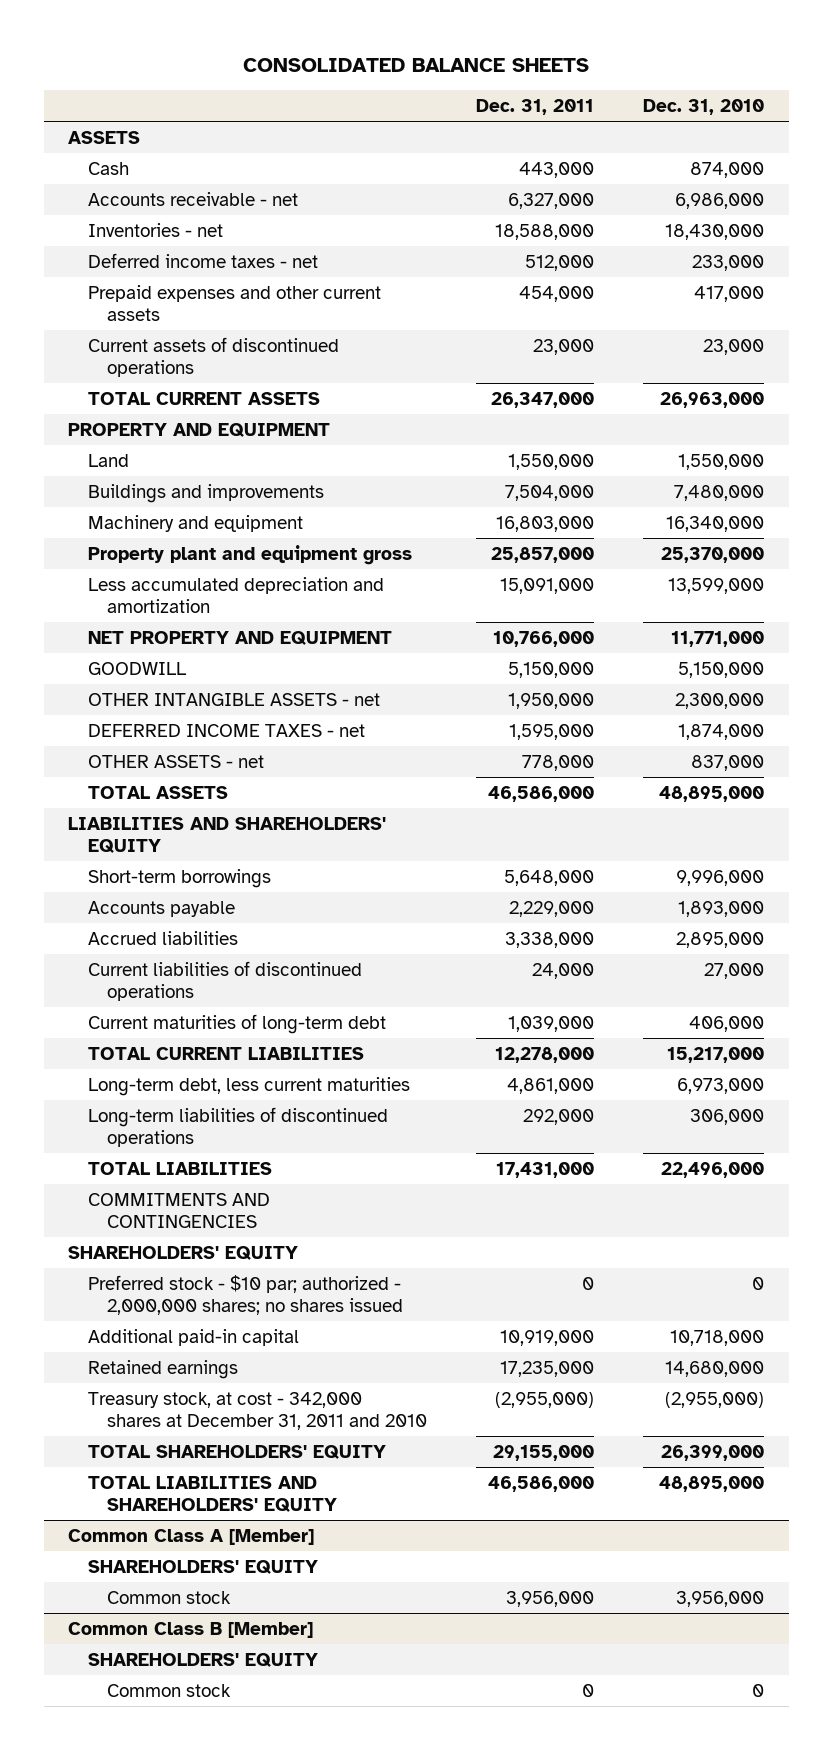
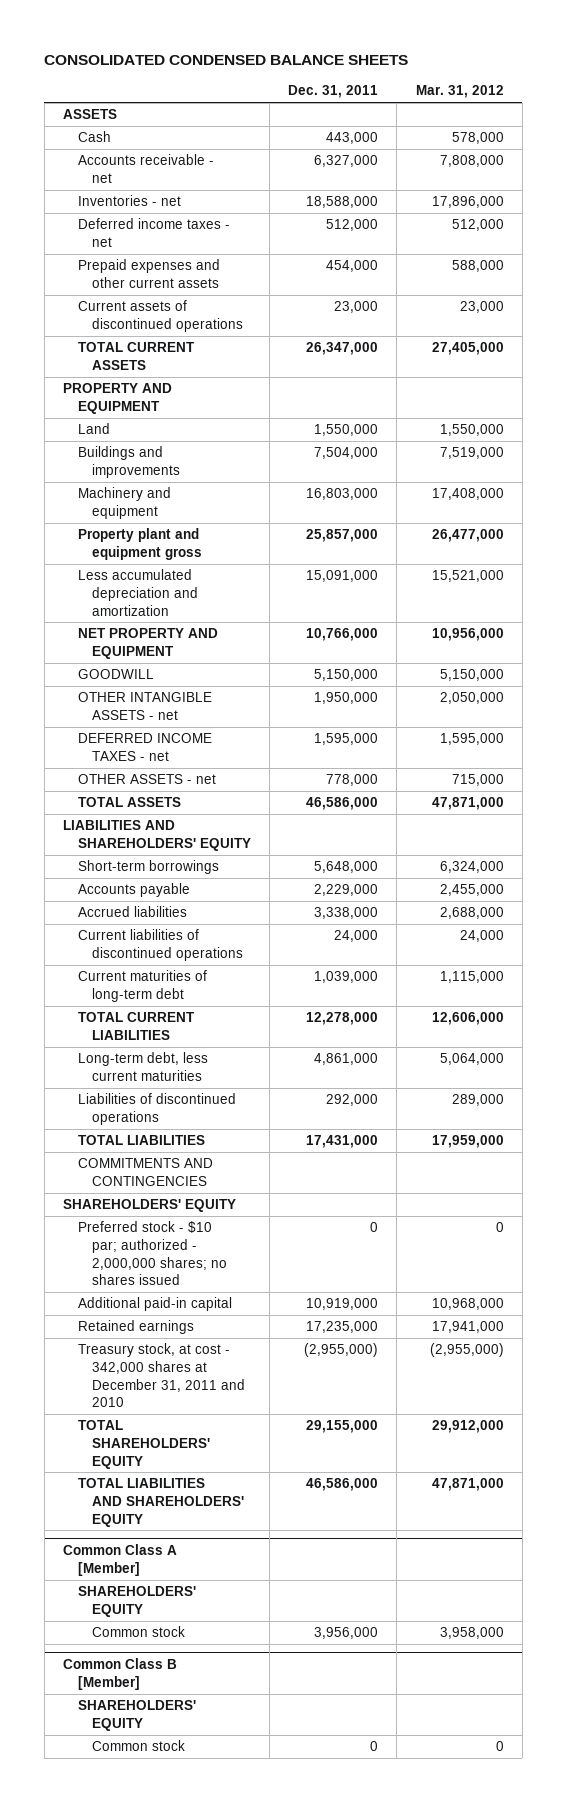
[243,58,590,73] CONSOLIDATED BALANCE SHEETS -> [44,55,409,66] CONSOLIDATED CONDENSED BALANCE SHEETS
[643,99,765,116] Dec. 31, 2010 -> none
none -> [415,85,504,99] Mar. 31, 2012
[87,1106,388,1147] Long-term liabilities of discontinued operations -> [77,1093,236,1125] Liabilities of discontinued operations

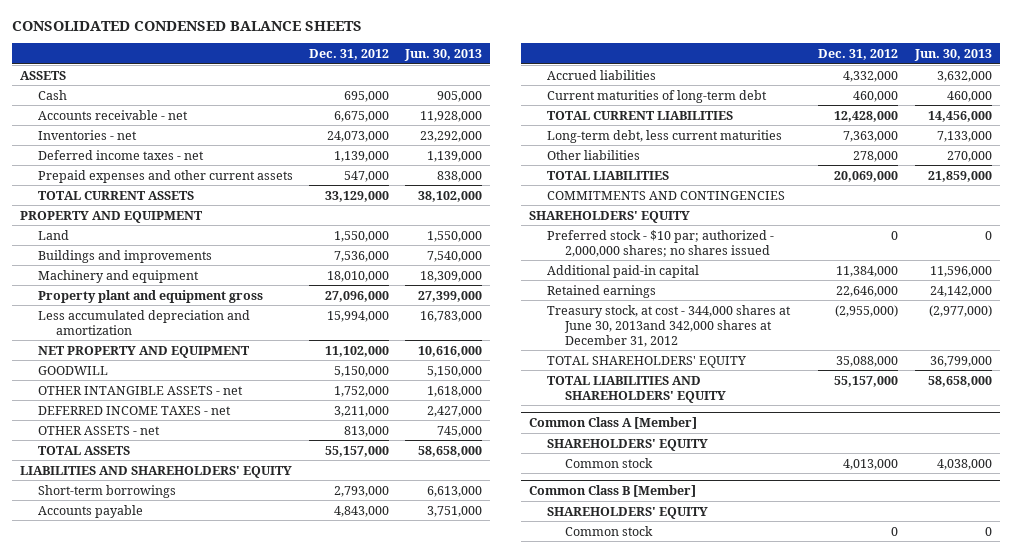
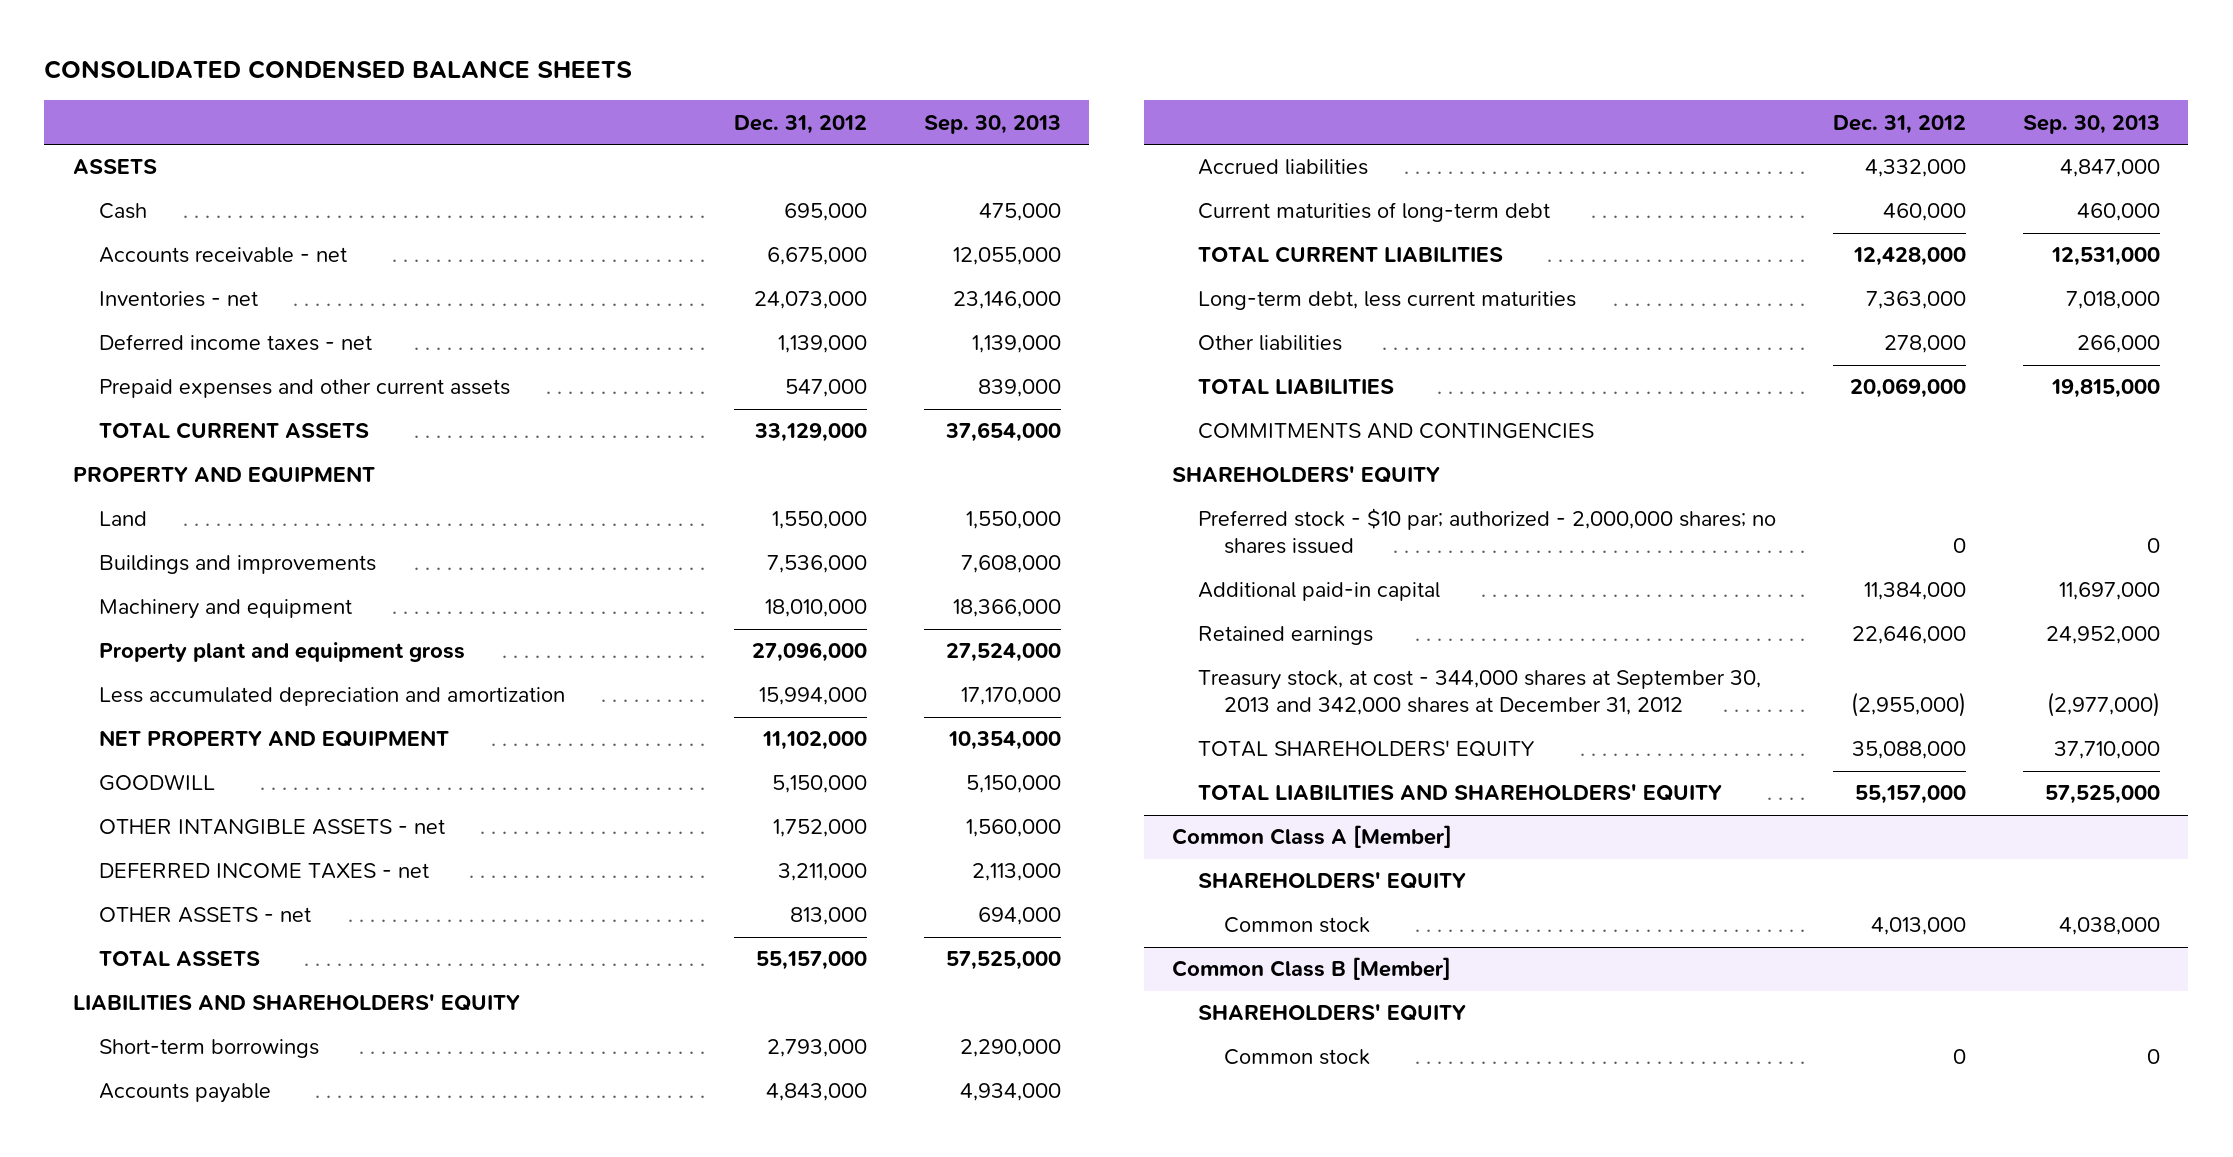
[403,48,482,61] Jun. 30, 2013 -> none
none -> [923,114,1061,134] Sep. 30, 2013
[547,304,792,347] Treasury stock, at cost - 344,000 shares at June 30, 2013and 342,000 shares at December 31, 2012 -> [1198,670,1762,716] Treasury stock, at cost - 344,000 shares at September 30, 2013 and 342,000 shares at December 31, 2012

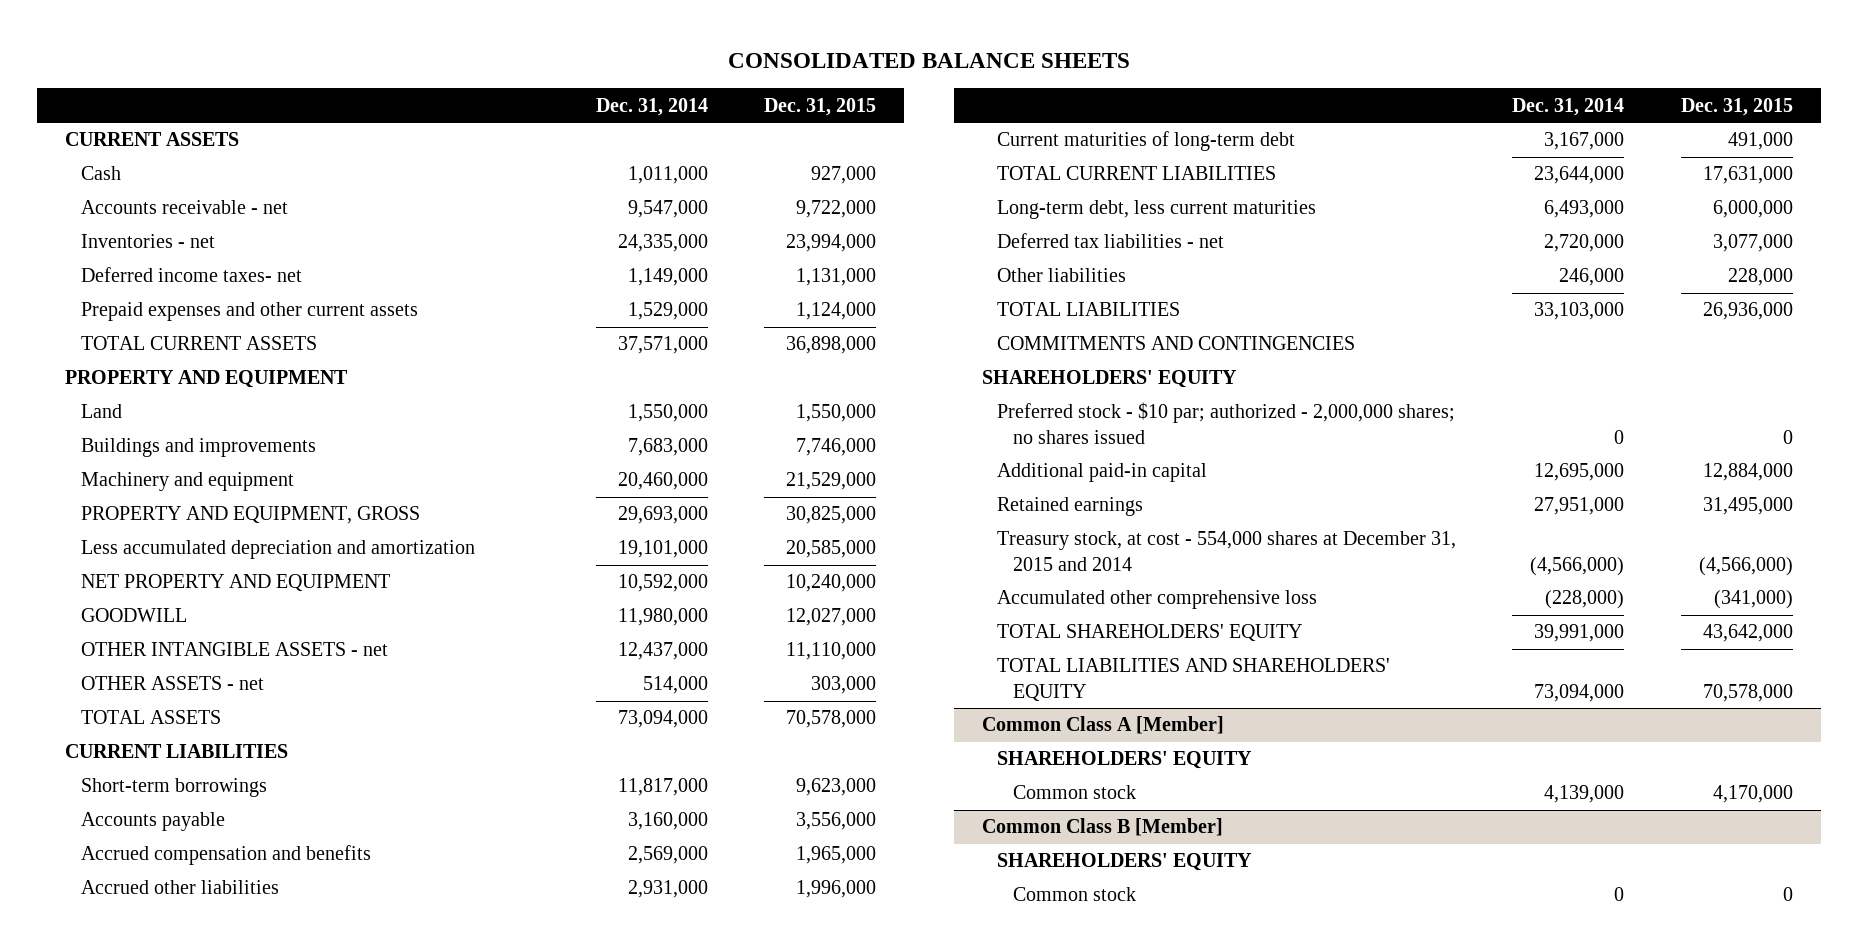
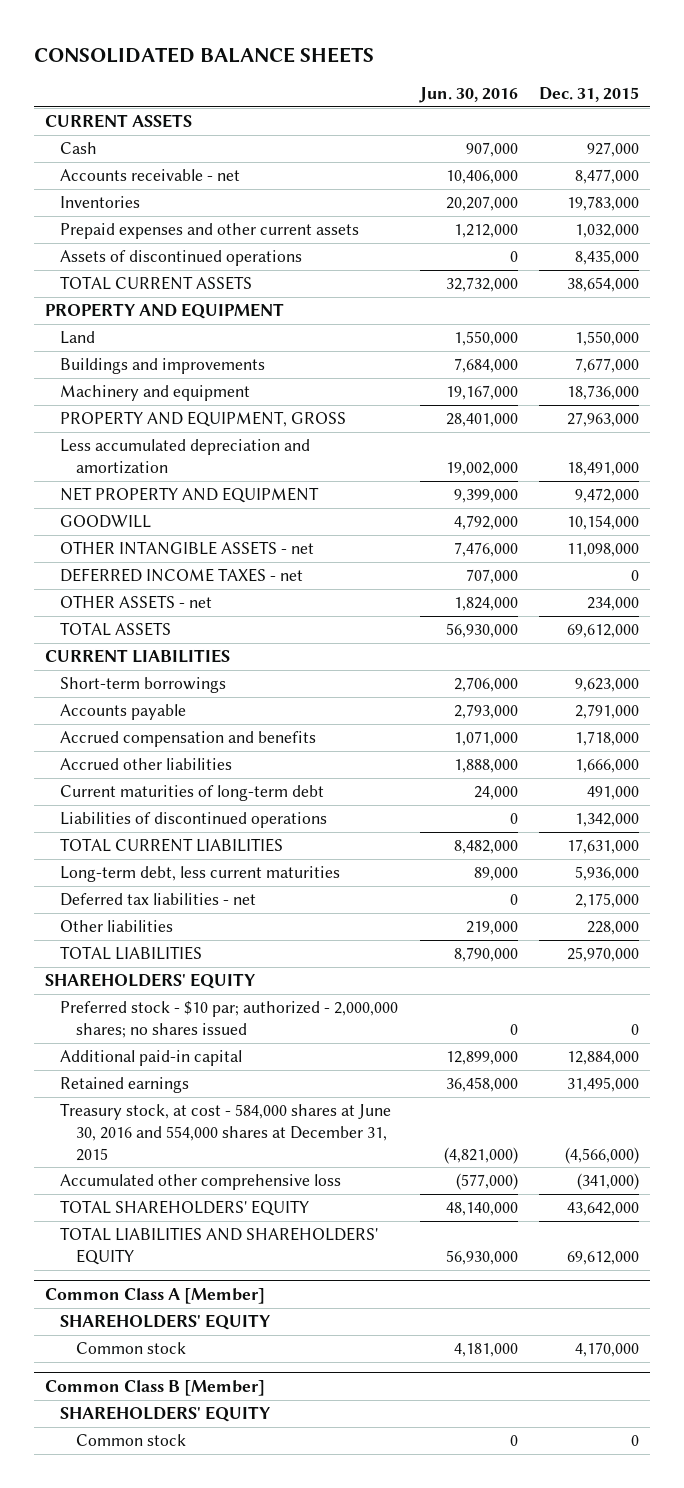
[595,97,708,116] Dec. 31, 2014 -> none
none -> [418,86,518,103] Jun. 30, 2016
[80,267,302,283] Deferred income taxes- net -> none
[796,200,877,219] 9,722,000 -> [574,169,639,185] 8,477,000
[80,234,215,249] Inventories - net -> [60,196,141,209] Inventories
[786,234,877,253] 23,994,000 -> [566,196,639,212] 19,783,000
[796,302,877,321] 1,124,000 -> [574,224,639,239] 1,032,000
none -> [60,250,303,267] Assets of discontinued operations
[786,336,877,355] 36,898,000 -> [566,277,639,293] 38,654,000
[796,438,877,457] 7,746,000 -> [574,358,639,374] 7,677,000
[786,472,877,491] 21,529,000 -> [566,385,639,401] 18,736,000
[786,506,877,525] 30,825,000 -> [566,412,639,428] 27,963,000
[786,540,877,559] 20,585,000 -> [566,461,639,476] 18,491,000
[786,574,877,593] 10,240,000 -> [574,488,639,504] 9,472,000
[786,608,877,627] 12,027,000 -> [566,515,639,531] 10,154,000
[786,642,877,661] 11,110,000 -> [566,543,639,558] 11,098,000
none -> [60,568,304,583] DEFERRED INCOME TAXES - net
[811,676,877,695] 303,000 -> [586,597,639,612] 234,000
[786,710,877,729] 70,578,000 -> [566,624,639,639] 69,612,000
[796,812,877,831] 3,556,000 -> [574,704,639,720] 2,791,000
[796,846,877,865] 1,965,000 -> [574,731,639,747] 1,718,000
[796,880,877,899] 1,996,000 -> [574,759,639,774] 1,666,000
none -> [60,812,328,829] Liabilities of discontinued operations
[1712,200,1793,219] 6,000,000 -> [574,866,639,882] 5,936,000
[1712,234,1793,253] 3,077,000 -> [574,893,639,909] 2,175,000
[997,336,1356,351] COMMITMENTS AND CONTINGENCIES -> none
[1702,302,1793,321] 26,936,000 -> [566,947,639,963] 25,970,000
[997,531,1457,571] Treasury stock, at cost - 554,000 shares at December 31, 2015 and 2014 -> [60,1103,392,1161] Treasury stock, at cost - 584,000 shares at June 30, 2016 and 554,000 shares at December 31, 2015
[1702,683,1793,702] 70,578,000 -> [566,1250,639,1265] 69,612,000

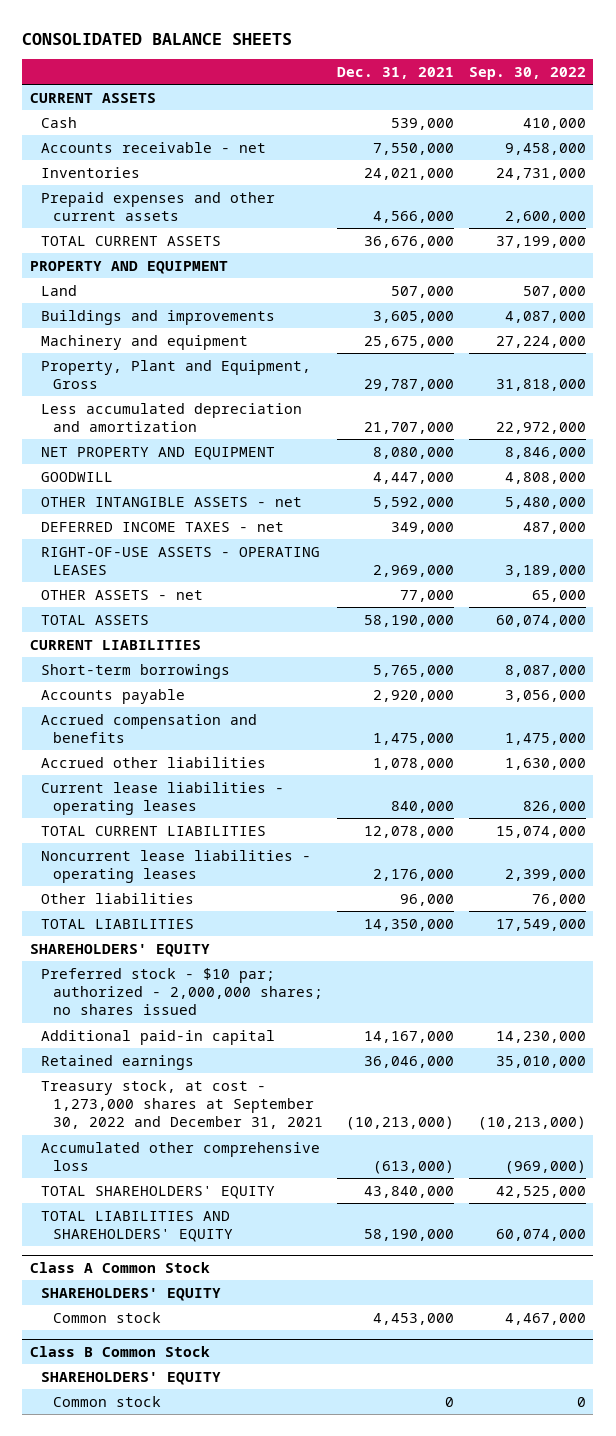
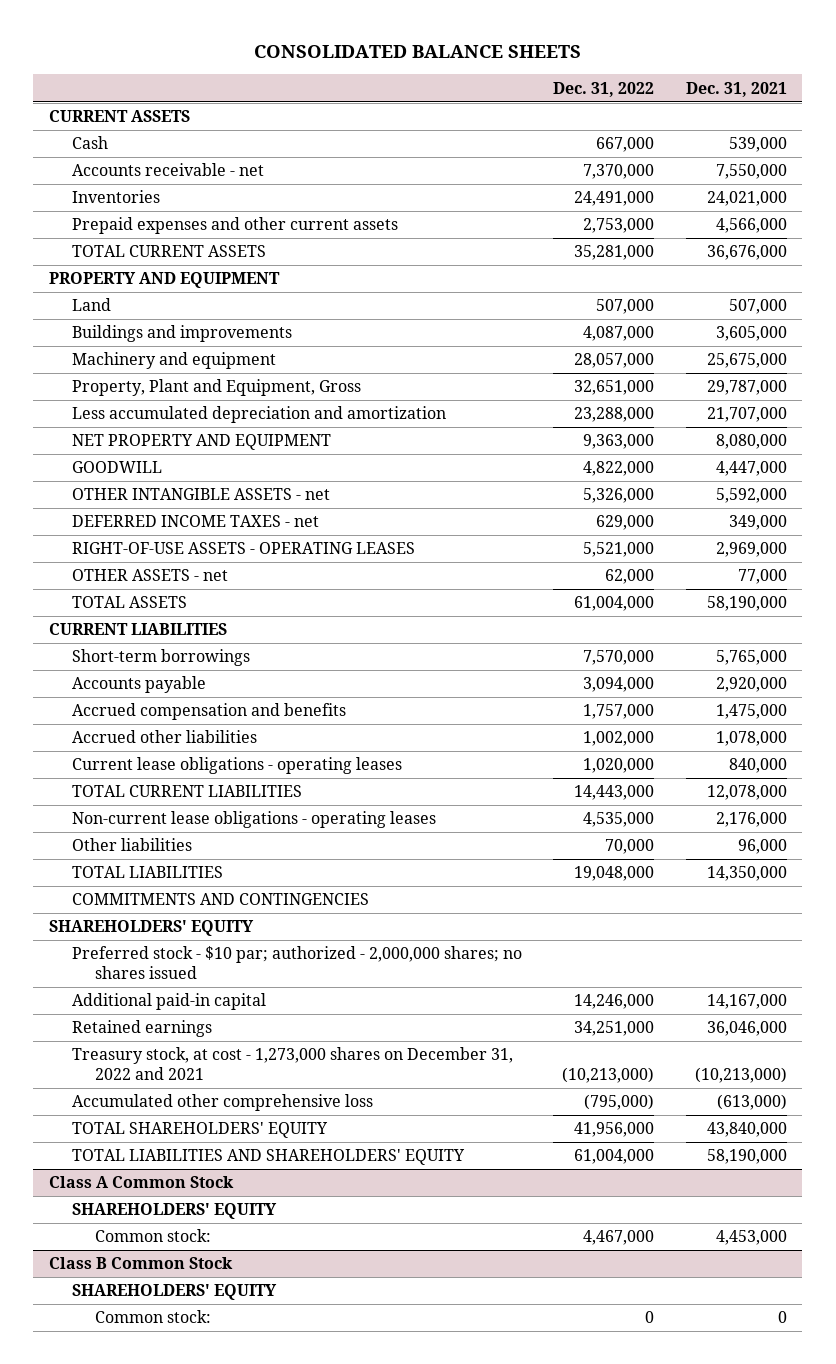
[468,66,586,80] Sep. 30, 2022 -> none
none -> [553,81,655,97] Dec. 31, 2022
[41,781,285,816] Current lease liabilities - operating leases -> [71,757,402,775] Current lease obligations - operating leases
[41,849,312,884] Noncurrent lease liabilities - operating leases -> [71,811,436,829] Non-current lease obligations - operating leases
none -> [71,893,369,906] COMMITMENTS AND CONTINGENCIES
[41,1079,323,1130] Treasury stock, at cost - 1,273,000 shares at September 30, 2022 and December 31, 2021 -> [71,1047,513,1080] Treasury stock, at cost - 1,273,000 shares on December 31, 2022 and 2021
[52,1311,161,1323] Common stock -> [94,1229,211,1243] Common stock:
[52,1395,161,1407] Common stock -> [94,1310,211,1324] Common stock:

